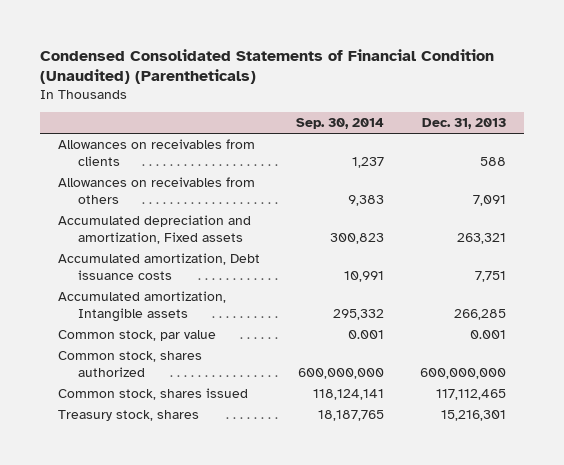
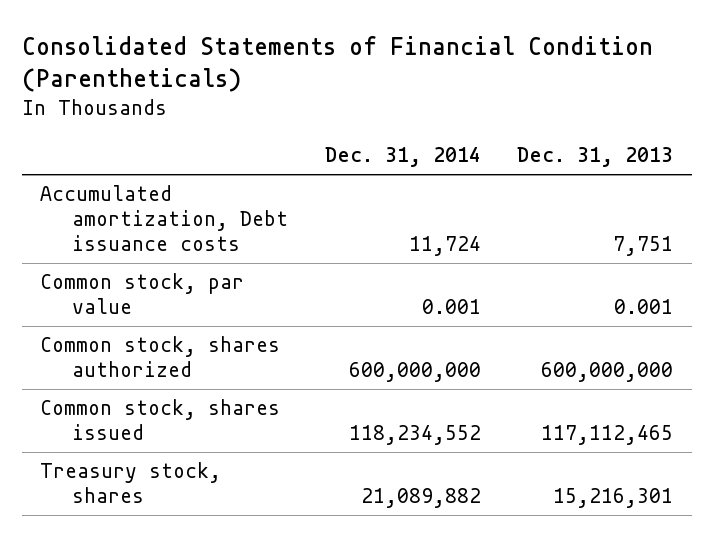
[39,48,494,85] Condensed Consolidated Statements of Financial Condition (Unaudited) (Parentheticals) -> [22,35,654,93] Consolidated Statements of Financial Condition (Parentheticals)
[296,118,385,130] Sep. 30, 2014 -> none
none -> [324,147,481,168] Dec. 31, 2014
[57,139,255,166] Allowances on receivables from clients -> none
[57,177,255,204] Allowances on receivables from others -> none
[57,215,251,244] Accumulated depreciation and amortization, Fixed assets -> none
[57,291,226,322] Accumulated amortization, Intangible assets -> none

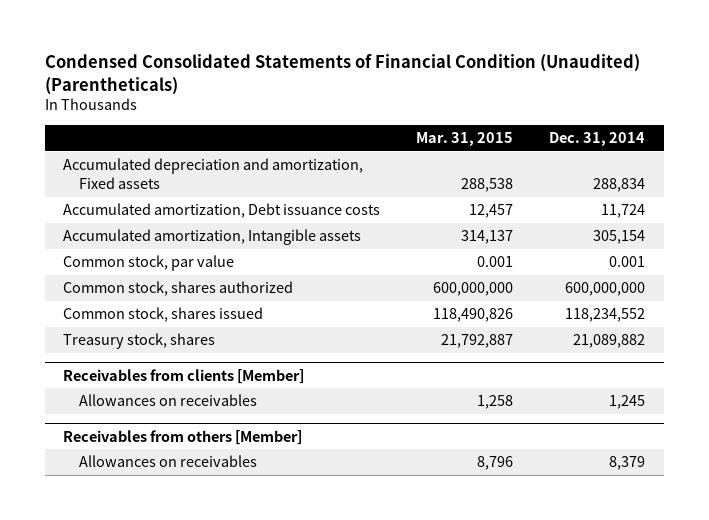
[22,35,654,93] Consolidated Statements of Financial Condition (Parentheticals) -> [45,53,641,95] Condensed Consolidated Statements of Financial Condition (Unaudited) (Parentheticals)
[517,147,674,168] Dec. 31, 2013 -> none
none -> [416,132,514,147] Mar. 31, 2015
none -> [63,158,364,189] Accumulated depreciation and amortization, Fixed assets
none -> [63,229,362,246] Accumulated amortization, Intangible assets
none -> [63,368,305,384] Receivables from clients [Member]
none -> [79,394,258,407] Allowances on receivables
none -> [63,429,303,445] Receivables from others [Member]
none -> [79,455,258,468] Allowances on receivables

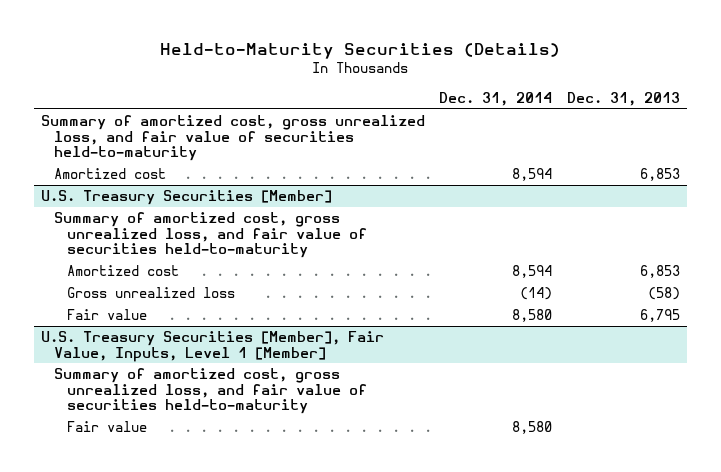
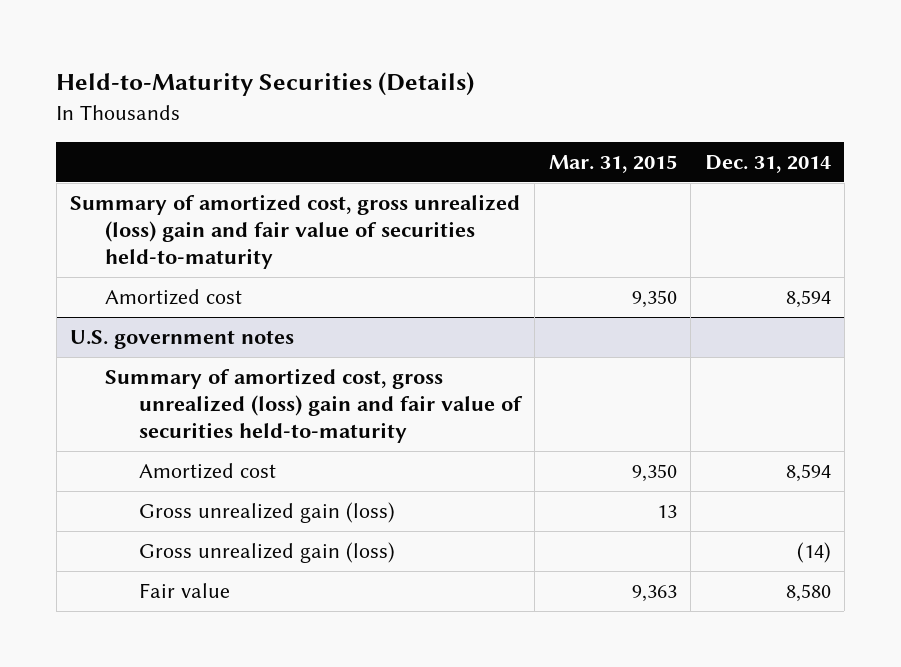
[566,91,680,106] Dec. 31, 2013 -> none
none -> [548,154,677,173] Mar. 31, 2015
[41,114,426,162] Summary of amortized cost, gross unrealized loss, and fair value of securities held-to-maturity -> [70,194,521,270] Summary of amortized cost, gross unrealized (loss) gain and fair value of securities held-to-maturity
[41,189,333,205] U.S. Treasury Securities [Member] -> [70,330,295,350] U.S. government notes
[54,211,368,259] Summary of amortized cost, gross unrealized loss, and fair value of securities held-to-maturity -> [104,368,523,444] Summary of amortized cost, gross unrealized (loss) gain and fair value of securities held-to-maturity
[67,308,148,320] Fair value -> none
[41,330,385,362] U.S. Treasury Securities [Member], Fair Value, Inputs, Level 1 [Member] -> none
[54,367,368,415] Summary of amortized cost, gross unrealized loss, and fair value of securities held-to-maturity -> none
none -> [138,502,395,524] Gross unrealized gain (loss)
[67,286,236,298] Gross unrealized loss -> [138,542,395,564] Gross unrealized gain (loss)

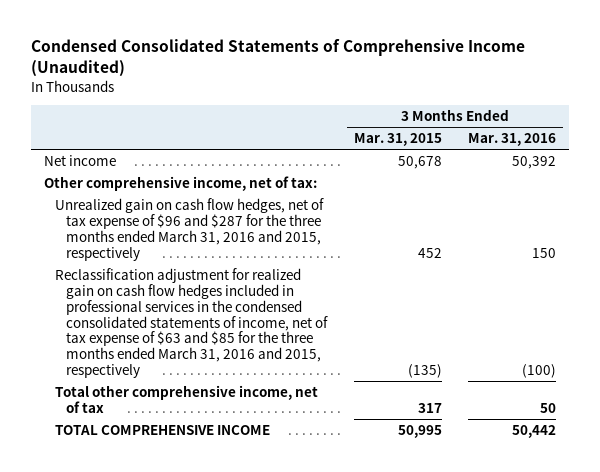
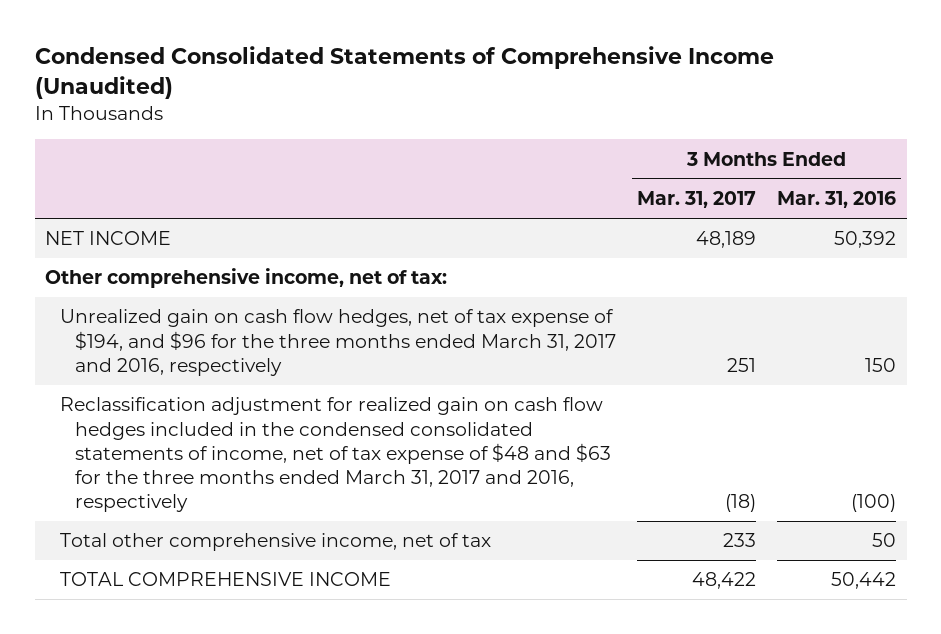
[353,133,442,147] Mar. 31, 2015 -> none
none -> [637,191,757,209] Mar. 31, 2017
[43,154,116,166] Net income -> [45,231,172,246] NET INCOME
[55,197,325,261] Unrealized gain on cash flow hedges, net of tax expense of $96 and $287 for the three months ended March 31, 2016 and 2015, respectively -> [60,309,617,376] Unrealized gain on cash flow hedges, net of tax expense of $194, and $96 for the three months ended March 31, 2017 and 2016, respectively
[55,267,329,379] Reclassification adjustment for realized gain on cash flow hedges included in professional services in the condensed consolidated statements of income, net of tax expense of $63 and $85 for the three months ended March 31, 2016 and 2015, respectively -> [60,397,612,513] Reclassification adjustment for realized gain on cash flow hedges included in the condensed consolidated statements of income, net of tax expense of $48 and $63 for the three months ended March 31, 2017 and 2016, respectively

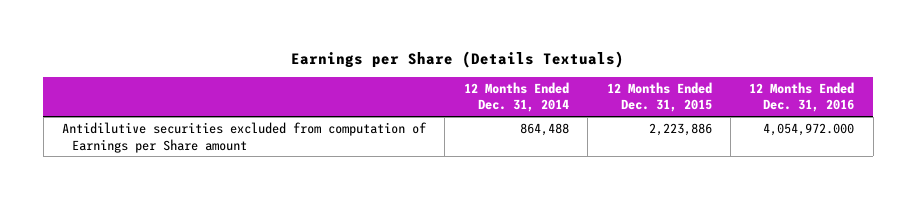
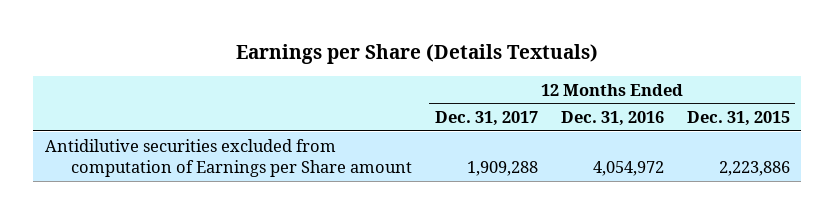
[463,81,569,113] 12 Months Ended Dec. 31, 2014 -> none
none -> [434,111,538,127] Dec. 31, 2017
[763,123,855,137] 4,054,972.000 -> [592,161,664,177] 4,054,972

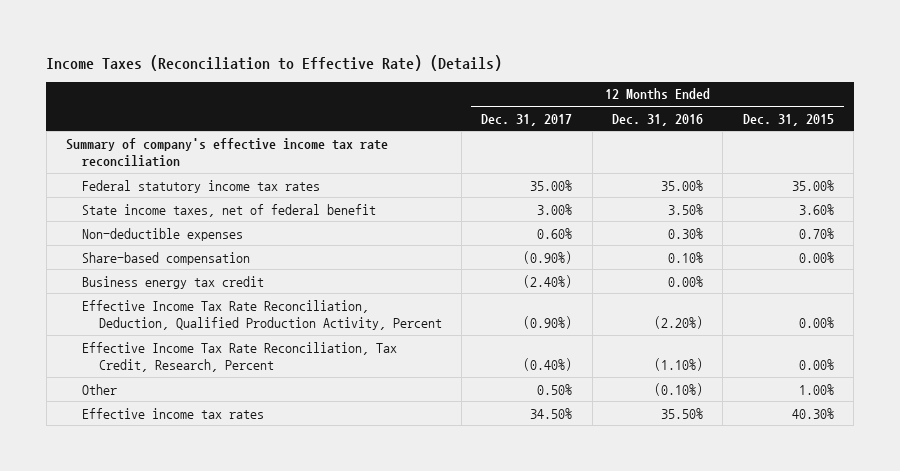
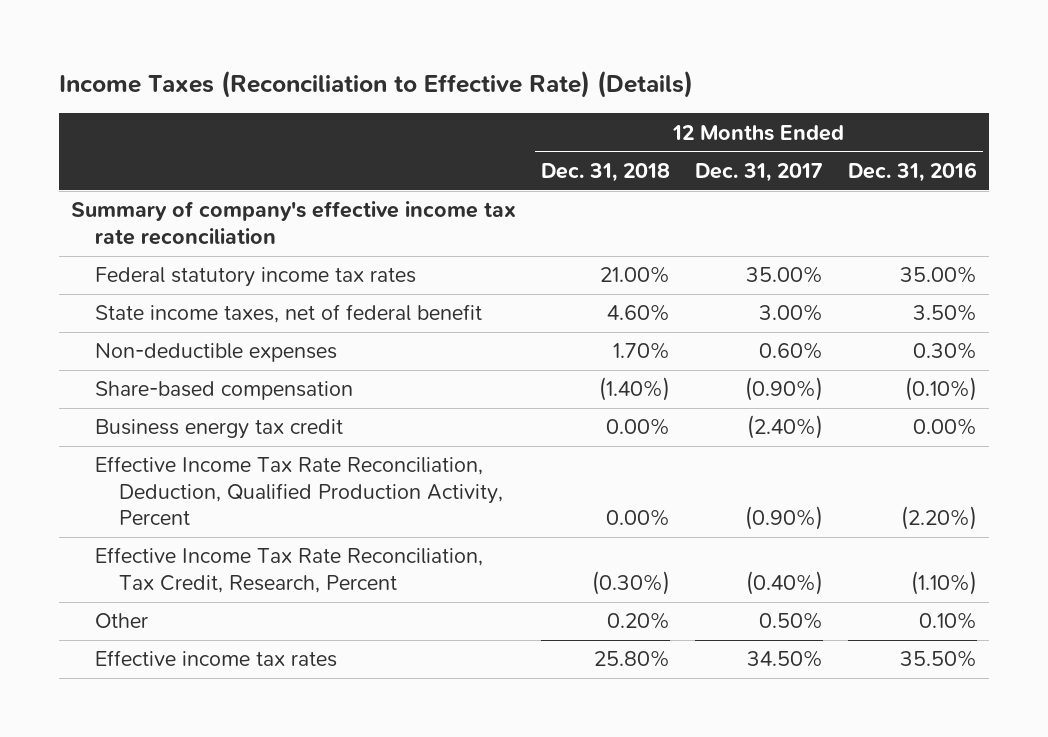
[742,113,834,126] Dec. 31, 2015 -> none
none -> [541,162,671,182] Dec. 31, 2018
[668,251,704,263] 0.10% -> [904,377,977,402] (0.10%)
[654,382,704,396] (0.10%) -> [918,612,977,630] 0.10%

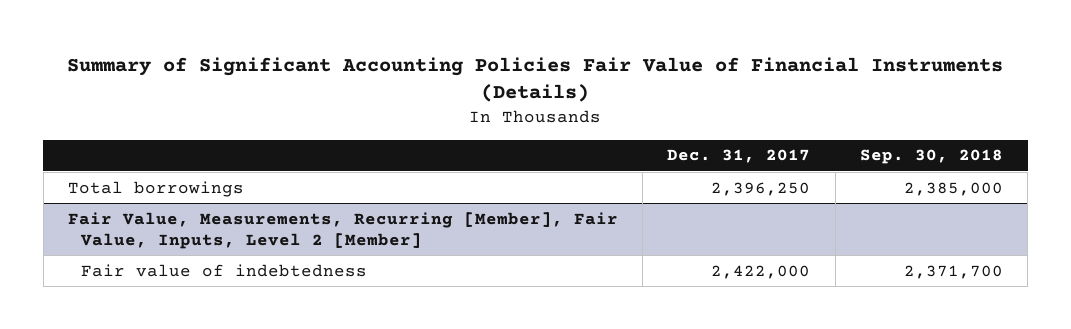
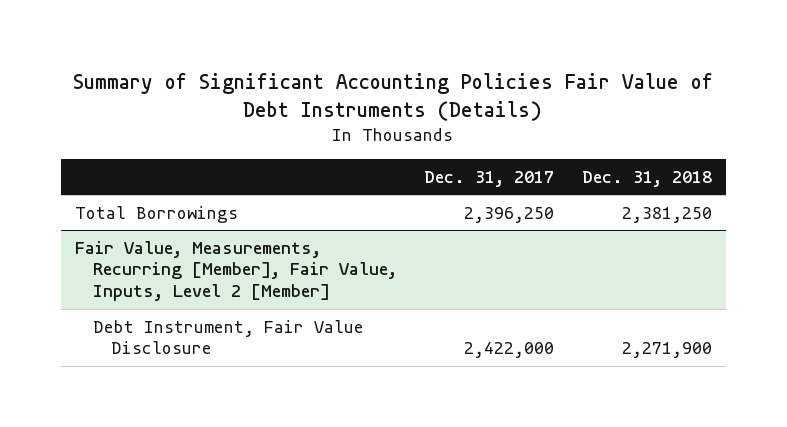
[67,56,1004,103] Summary of Significant Accounting Policies Fair Value of Financial Instruments (Details) -> [73,72,714,121] Summary of Significant Accounting Policies Fair Value of Debt Instruments (Details)
[859,149,1003,165] Sep. 30, 2018 -> none
none -> [582,170,713,187] Dec. 31, 2018
[68,180,245,197] Total borrowings -> [74,205,238,223] Total Borrowings
[80,263,367,277] Fair value of indebtedness -> [92,319,364,355] Debt Instrument, Fair Value Disclosure

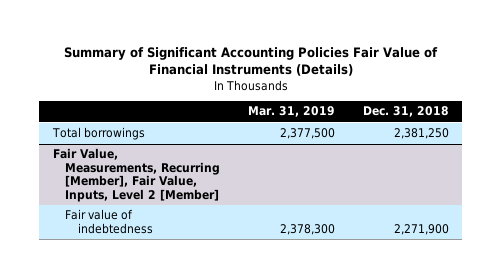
[73,72,714,121] Summary of Significant Accounting Policies Fair Value of Debt Instruments (Details) -> [63,46,438,77] Summary of Significant Accounting Policies Fair Value of Financial Instruments (Details)
[424,170,555,187] Dec. 31, 2017 -> none
none -> [247,106,335,118] Mar. 31, 2019
[74,205,238,223] Total Borrowings -> [51,127,145,141] Total borrowings
[92,319,364,355] Debt Instrument, Fair Value Disclosure -> [65,209,153,234] Fair value of indebtedness

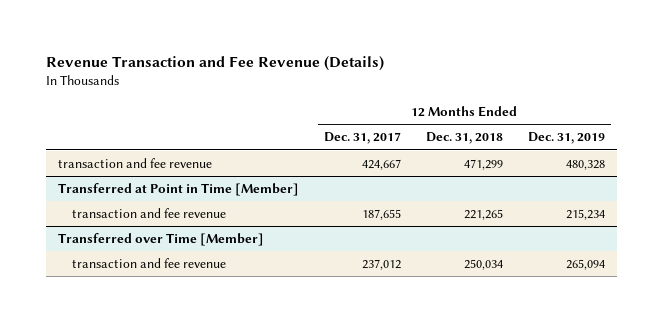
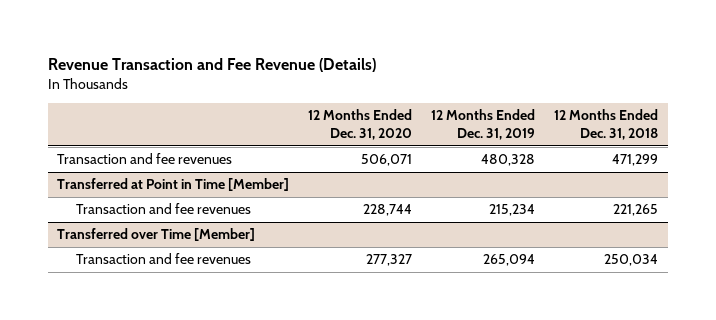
[323,132,401,145] Dec. 31, 2017 -> none
none -> [308,108,413,141] 12 Months Ended Dec. 31, 2020
[58,158,213,169] transaction and fee revenue -> [57,153,233,165] Transaction and fee revenues
[71,208,226,219] transaction and fee revenue -> [76,203,252,215] Transaction and fee revenues
[71,258,226,269] transaction and fee revenue -> [76,253,252,265] Transaction and fee revenues

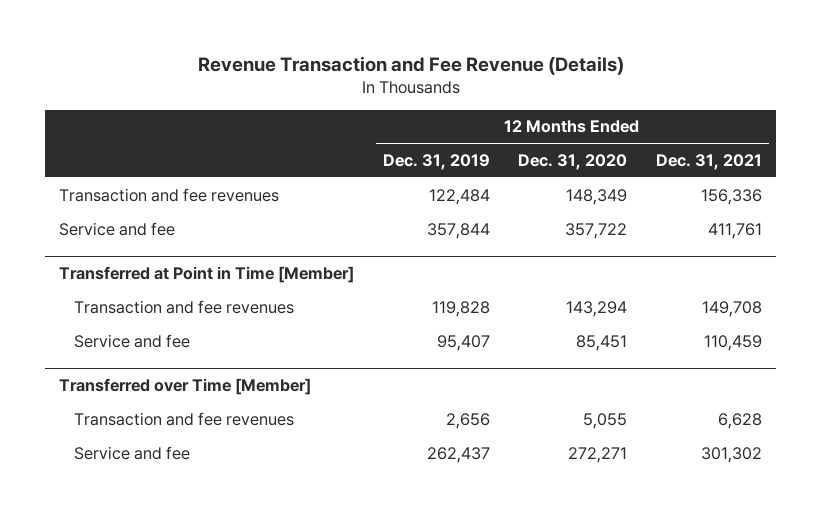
[554,108,659,141] 12 Months Ended Dec. 31, 2018 -> none
none -> [655,153,762,170] Dec. 31, 2021
[361,154,413,167] 506,071 -> [566,188,628,205] 148,349
[481,154,536,167] 480,328 -> [428,188,490,205] 122,484
none -> [59,221,176,236] Service and fee
[363,204,413,217] 228,744 -> [566,300,628,317] 143,294
[489,204,536,217] 215,234 -> [431,300,490,317] 119,828
none -> [73,333,190,348] Service and fee
[366,254,413,267] 277,327 -> [583,412,628,429] 5,055
[483,254,536,267] 265,094 -> [445,412,490,429] 2,656
none -> [73,445,190,460] Service and fee

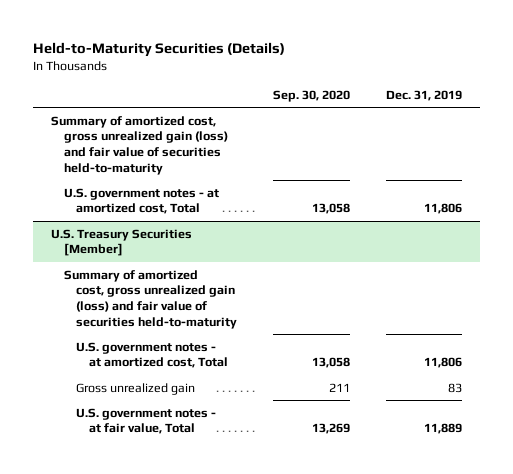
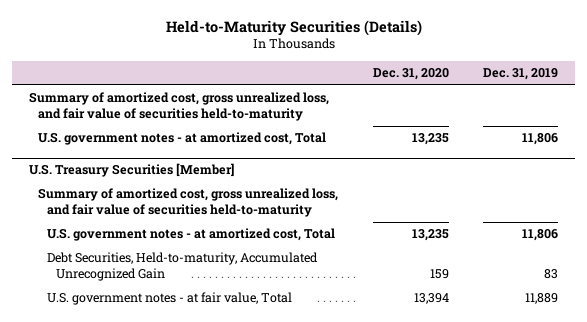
[273,89,351,102] Sep. 30, 2020 -> none
none -> [372,68,449,81] Dec. 31, 2020
[50,115,228,175] Summary of amortized cost, gross unrealized gain (loss) and fair value of securities held-to-maturity -> [29,92,330,122] Summary of amortized cost, gross unrealized loss, and fair value of securities held-to-maturity
[63,269,238,329] Summary of amortized cost, gross unrealized gain (loss) and fair value of securities held-to-maturity -> [38,188,339,218] Summary of amortized cost, gross unrealized loss, and fair value of securities held-to-maturity
[76,382,196,395] Gross unrealized gain -> [47,252,319,282] Debt Securities, Held-to-maturity, Accumulated Unrecognized Gain

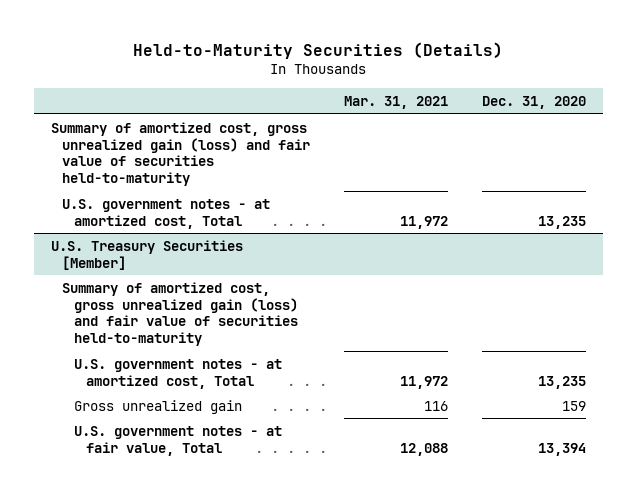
[483,68,559,81] Dec. 31, 2019 -> none
none -> [344,96,449,110] Mar. 31, 2021
[29,92,330,122] Summary of amortized cost, gross unrealized loss, and fair value of securities held-to-maturity -> [50,121,311,187] Summary of amortized cost, gross unrealized gain (loss) and fair value of securities held-to-maturity
[38,188,339,218] Summary of amortized cost, gross unrealized loss, and fair value of securities held-to-maturity -> [62,281,298,347] Summary of amortized cost, gross unrealized gain (loss) and fair value of securities held-to-maturity
[47,252,319,282] Debt Securities, Held-to-maturity, Accumulated Unrecognized Gain -> [73,399,242,414] Gross unrealized gain

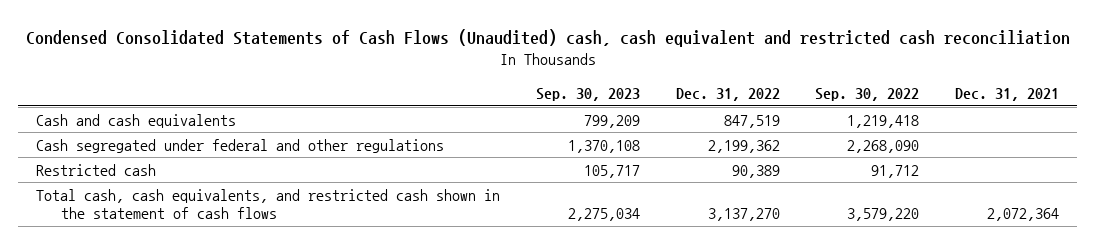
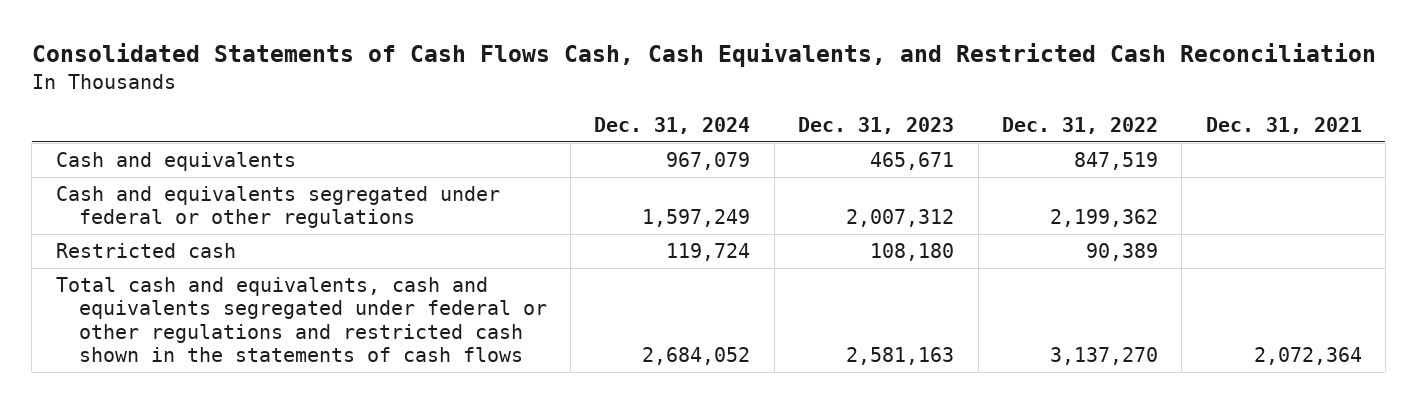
[25,28,1070,47] Condensed Consolidated Statements of Cash Flows (Unaudited) cash, cash equivalent and restricted cash reconciliation -> [31,43,1376,68] Consolidated Statements of Cash Flows Cash, Cash Equivalents, and Restricted Cash Reconciliation
[535,87,640,101] Sep. 30, 2023 -> none
[815,87,920,101] Sep. 30, 2022 -> none
none -> [594,117,751,135] Dec. 31, 2024
none -> [798,117,955,135] Dec. 31, 2023
[36,113,237,128] Cash and cash equivalents -> [55,151,296,171] Cash and equivalents
[36,138,445,153] Cash segregated under federal and other regulations -> [55,185,500,229] Cash and equivalents segregated under federal or other regulations
[36,188,501,220] Total cash, cash equivalents, and restricted cash shown in the statement of cash flows -> [55,276,547,362] Total cash and equivalents, cash and equivalents segregated under federal or other regulations and restricted cash shown in the statements of cash flows

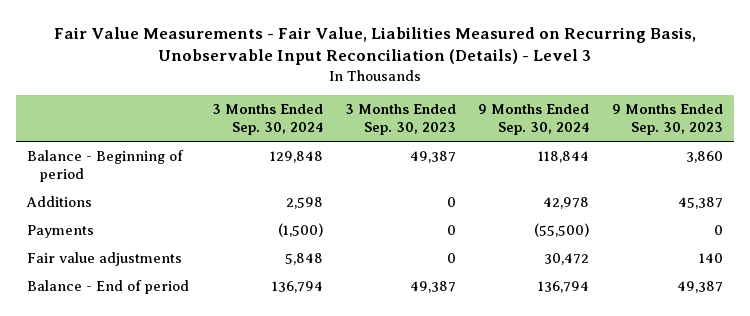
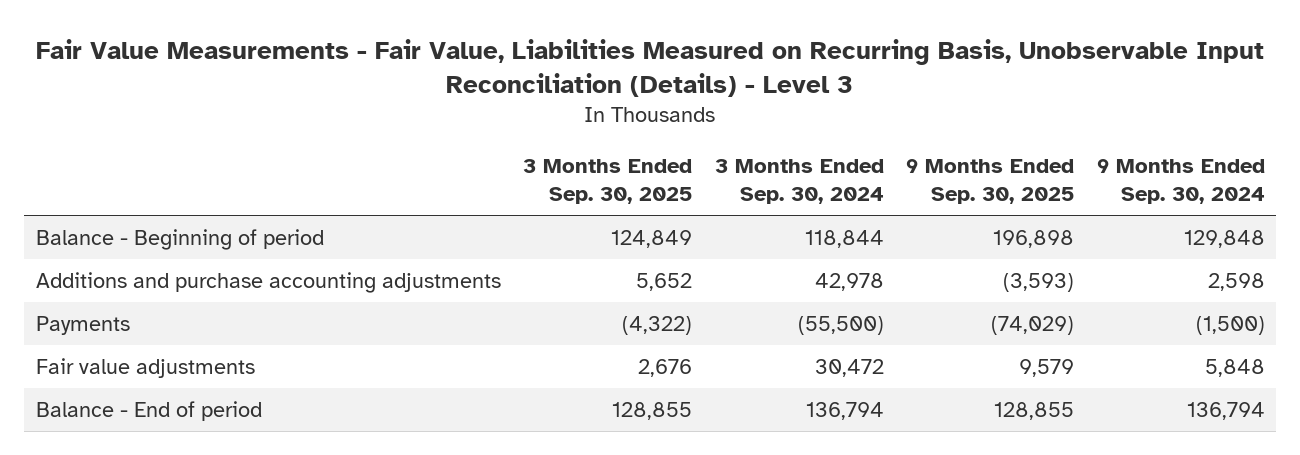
[345,104,457,136] 3 Months Ended Sep. 30, 2023 -> none
[611,104,723,136] 9 Months Ended Sep. 30, 2023 -> none
none -> [523,159,693,205] 3 Months Ended Sep. 30, 2025
none -> [906,159,1075,205] 9 Months Ended Sep. 30, 2025
[269,150,323,163] 129,848 -> [804,229,884,248] 118,844
[538,150,590,163] 118,844 -> [1183,229,1265,248] 129,848
[26,195,93,207] Additions -> [35,271,501,293] Additions and purchase accounting adjustments
[285,196,323,209] 2,598 -> [814,272,884,291] 42,978
[543,196,590,209] 42,978 -> [1207,272,1265,291] 2,598
[277,222,323,237] (1,500) -> [797,315,884,335] (55,500)
[534,222,590,237] (55,500) -> [1195,315,1265,335] (1,500)
[284,252,323,265] 5,848 -> [814,358,884,377] 30,472
[544,252,590,265] 30,472 -> [1204,358,1265,377] 5,848

